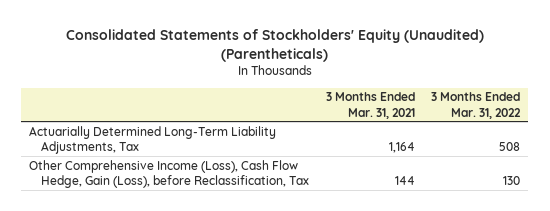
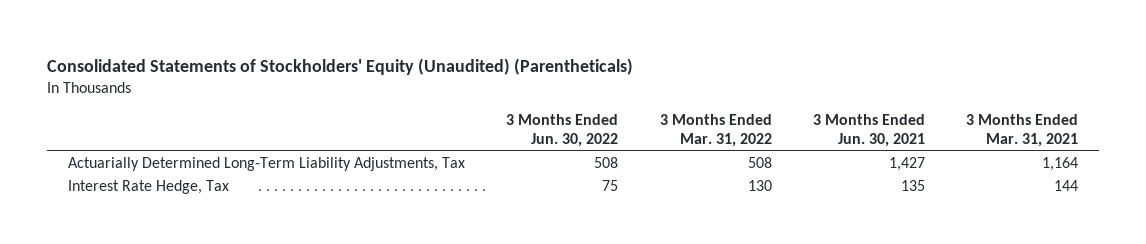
none -> [506,114,619,147] 3 Months Ended Jun. 30, 2022
none -> [812,114,925,147] 3 Months Ended Jun. 30, 2021
[29,159,309,189] Other Comprehensive Income (Loss), Cash Flow Hedge, Gain (Loss), before Reclassification, Tax -> [67,179,229,194] Interest Rate Hedge, Tax

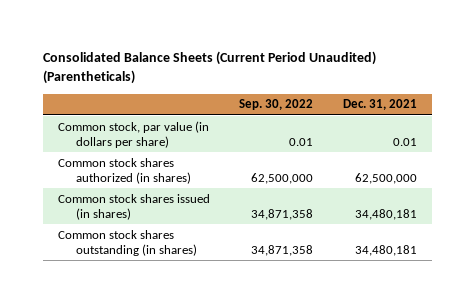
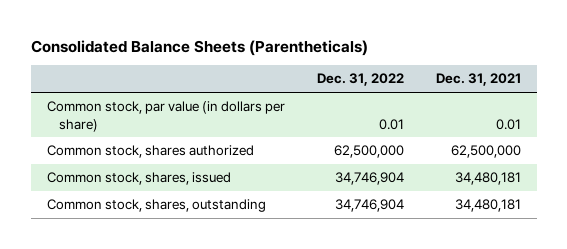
[42,51,376,85] Consolidated Balance Sheets (Current Period Unaudited) (Parentheticals) -> [30,39,368,56] Consolidated Balance Sheets (Parentheticals)
[239,99,314,111] Sep. 30, 2022 -> none
none -> [316,73,404,87] Dec. 31, 2022
[57,157,191,184] Common stock shares authorized (in shares) -> [46,145,254,159] Common stock, shares authorized
[57,193,210,220] Common stock shares issued (in shares) -> [46,172,231,186] Common stock, shares, issued
[57,229,197,256] Common stock shares outstanding (in shares) -> [46,199,266,213] Common stock, shares, outstanding

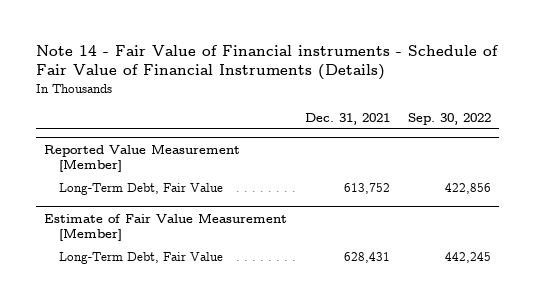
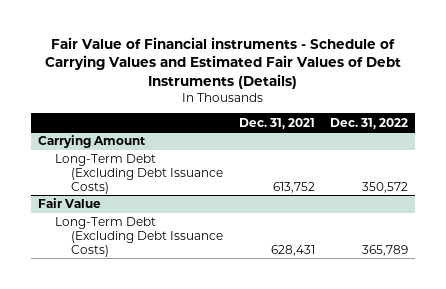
[35,44,499,81] Note 14 - Fair Value of Financial instruments - Schedule of Fair Value of Financial Instruments (Details) -> [45,36,402,89] Fair Value of Financial instruments - Schedule of Carrying Values and Estimated Fair Values of Debt Instruments (Details)
[407,112,491,125] Sep. 30, 2022 -> none
none -> [329,117,408,129] Dec. 31, 2022
[44,143,241,173] Reported Value Measurement [Member] -> [38,135,147,149] Carrying Amount
[58,182,223,195] Long-Term Debt, Fair Value -> [54,154,224,194] Long-Term Debt (Excluding Debt Issuance Costs)
[44,212,288,242] Estimate of Fair Value Measurement [Member] -> [38,198,102,209] Fair Value
[58,251,223,264] Long-Term Debt, Fair Value -> [54,217,224,257] Long-Term Debt (Excluding Debt Issuance Costs)

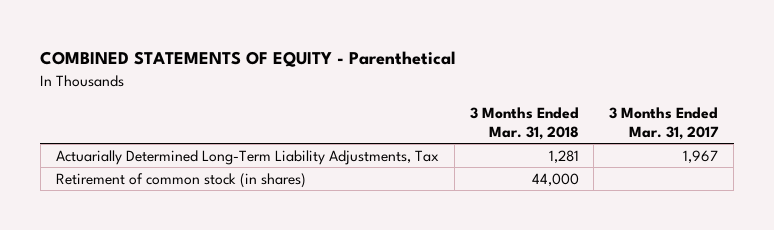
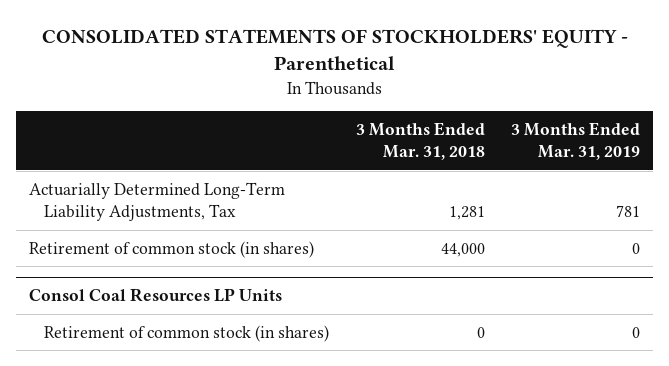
[40,51,456,68] COMBINED STATEMENTS OF EQUITY - Parenthetical -> [41,28,628,71] CONSOLIDATED STATEMENTS OF STOCKHOLDERS' EQUITY - Parenthetical
[609,107,720,140] 3 Months Ended Mar. 31, 2017 -> none
none -> [511,121,641,161] 3 Months Ended Mar. 31, 2019
none -> [29,288,283,303] Consol Coal Resources LP Units
none -> [44,324,330,342] Retirement of common stock (in shares)

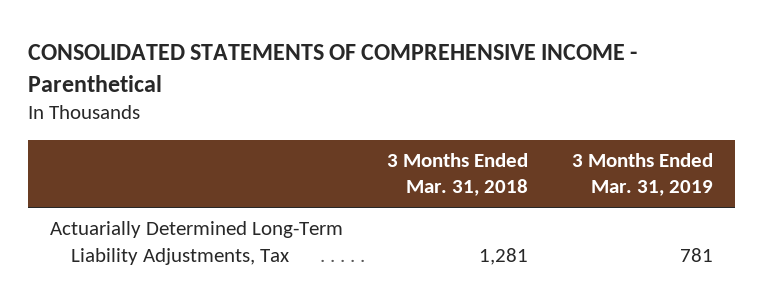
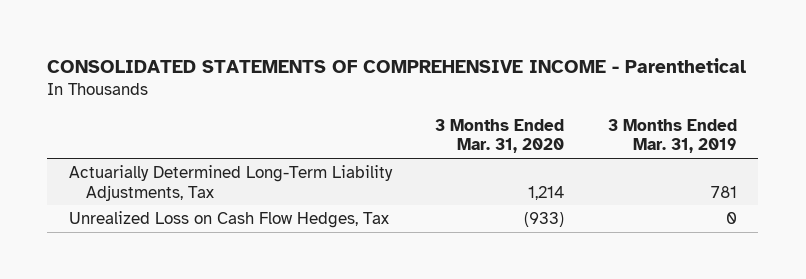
[387,152,529,197] 3 Months Ended Mar. 31, 2018 -> none
none -> [435,118,565,154] 3 Months Ended Mar. 31, 2020
none -> [69,210,390,228] Unrealized Loss on Cash Flow Hedges, Tax

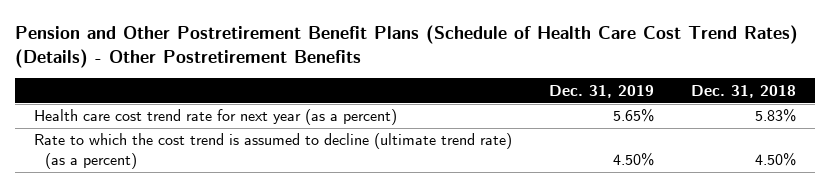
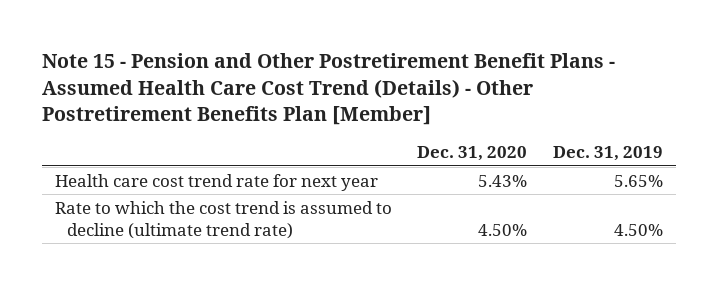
[15,25,799,69] Pension and Other Postretirement Benefit Plans (Schedule of Health Care Cost Trend Rates) (Details) - Other Postretirement Benefits -> [41,53,615,126] Note 15 - Pension and Other Postretirement Benefit Plans - Assumed Health Care Cost Trend (Details) - Other Postretirement Benefits Plan [Member]
[691,84,797,98] Dec. 31, 2018 -> none
none -> [417,146,528,162] Dec. 31, 2020
[33,109,397,126] Health care cost trend rate for next year (as a percent) -> [54,173,378,191] Health care cost trend rate for next year
[33,133,512,169] Rate to which the cost trend is assumed to decline (ultimate trend rate) (as a percent) -> [54,200,392,239] Rate to which the cost trend is assumed to decline (ultimate trend rate)

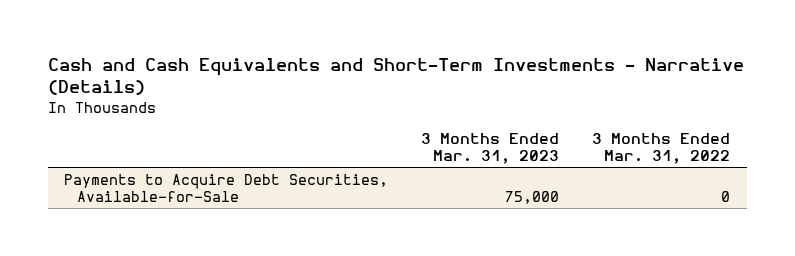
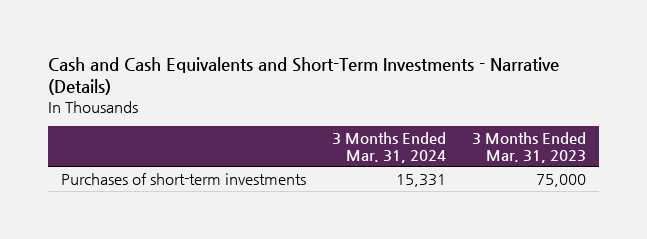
[592,133,731,165] 3 Months Ended Mar. 31, 2022 -> none
none -> [331,131,446,163] 3 Months Ended Mar. 31, 2024
[64,173,389,202] Payments to Acquire Debt Securities, Available-for-Sale -> [61,172,307,185] Purchases of short-term investments

